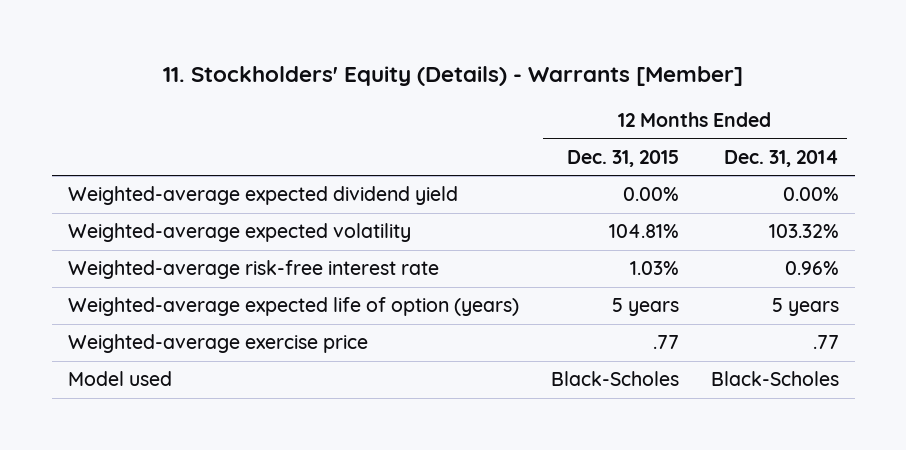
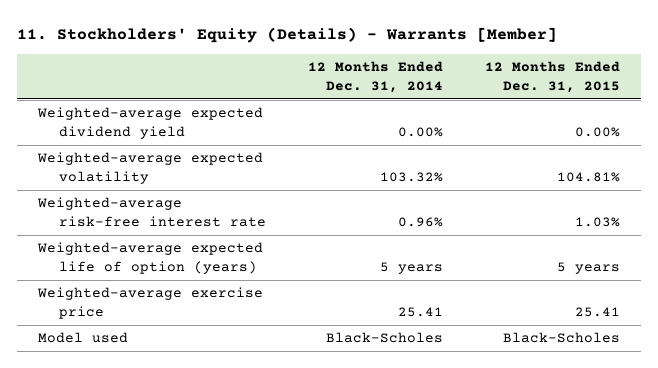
[652,335,679,350] .77 -> [575,306,621,317] 25.41
[812,335,839,350] .77 -> [397,306,443,317] 25.41

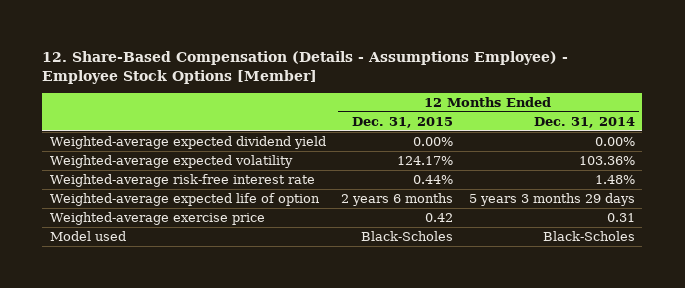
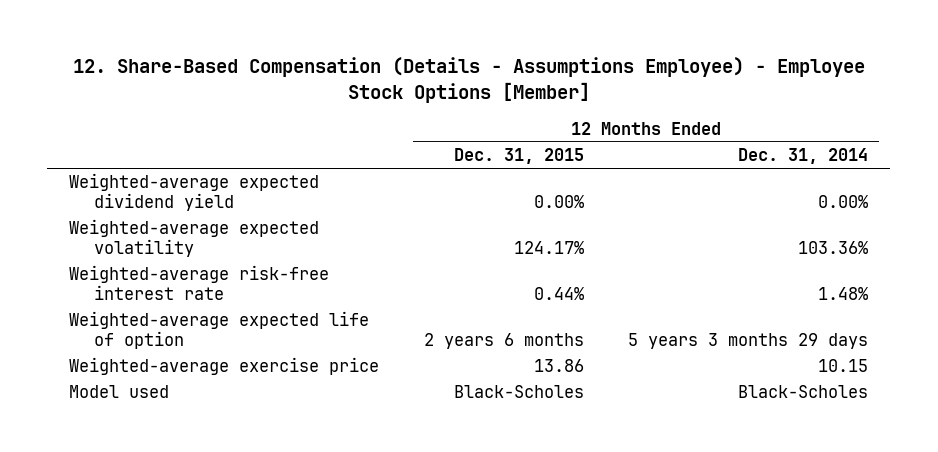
[425,212,454,222] 0.42 -> [533,359,584,373] 13.86
[606,212,635,222] 0.31 -> [818,359,869,373] 10.15

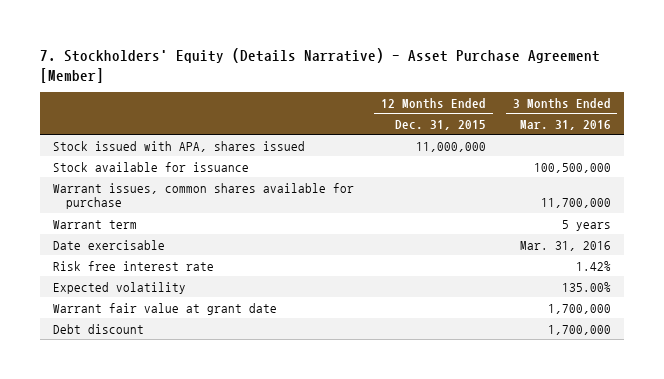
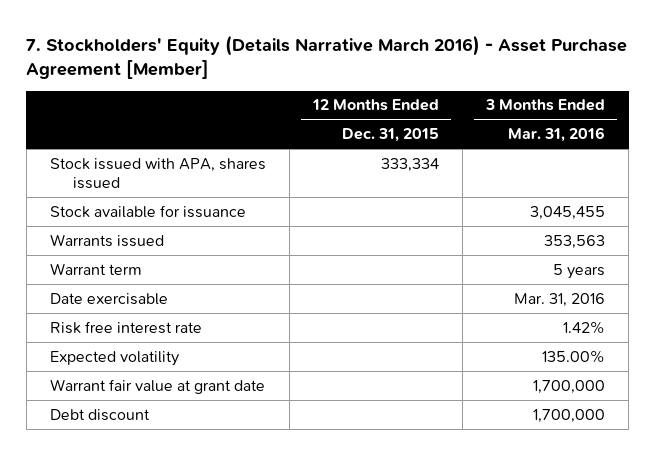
[40,47,601,83] 7. Stockholders' Equity (Details Narrative) - Asset Purchase Agreement [Member] -> [26,34,628,80] 7. Stockholders' Equity (Details Narrative March 2016) - Asset Purchase Agreement [Member]
[53,182,355,210] Warrant issues, common shares available for purchase -> none
[416,141,487,152] 11,000,000 -> [380,157,439,172] 333,334
[533,162,611,173] 100,500,000 -> [530,205,606,220] 3,045,455
none -> [49,233,164,247] Warrants issued

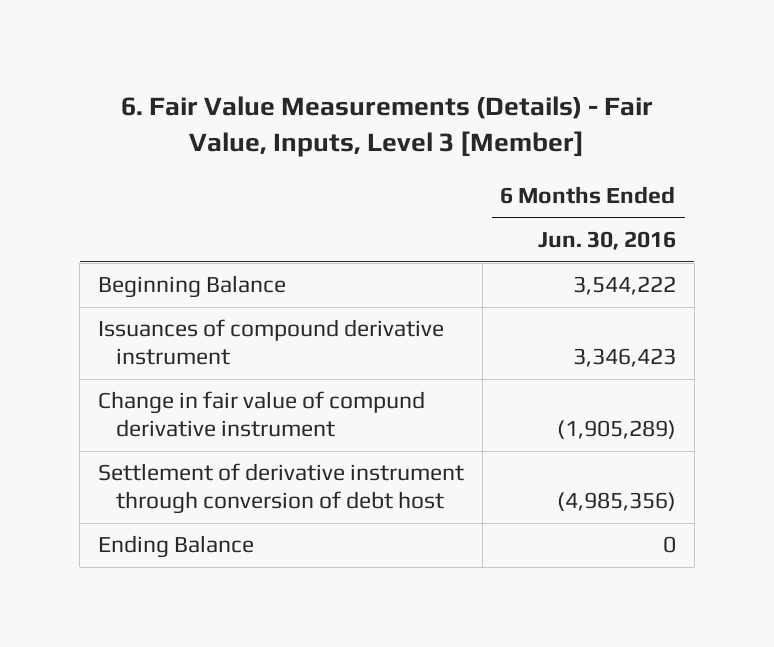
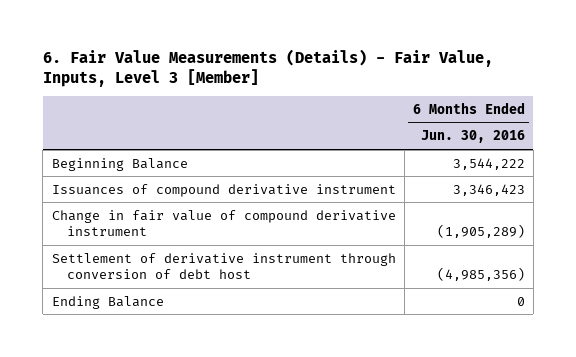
[98,391,426,438] Change in fair value of compund derivative instrument -> [51,209,396,236] Change in fair value of compound derivative instrument

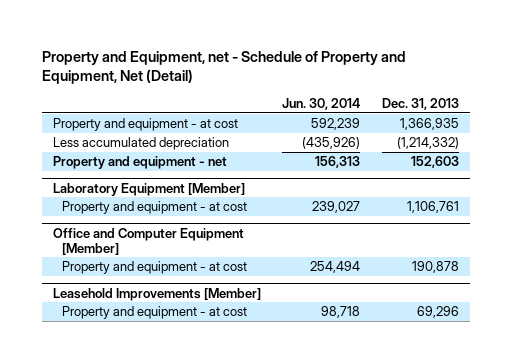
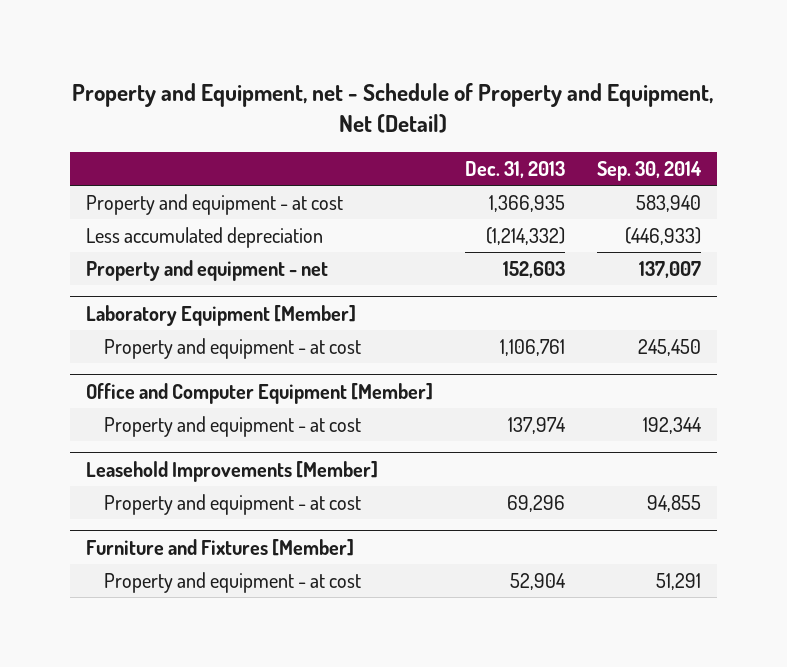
[282,98,361,111] Jun. 30, 2014 -> none
none -> [596,160,702,181] Sep. 30, 2014
[412,260,460,273] 190,878 -> [507,416,566,434] 137,974
none -> [85,538,354,556] Furniture and Fixtures [Member]
none -> [103,571,361,593] Property and equipment - at cost

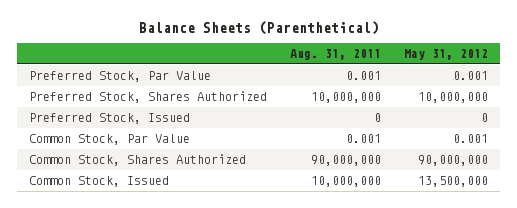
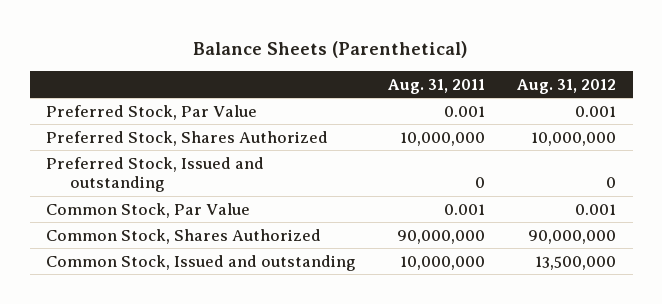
[404,49,489,61] May 31, 2012 -> none
none -> [517,78,617,94] Aug. 31, 2012
[28,113,190,125] Preferred Stock, Issued -> [45,156,264,193] Preferred Stock, Issued and outstanding
[28,176,169,188] Common Stock, Issued -> [45,254,356,271] Common Stock, Issued and outstanding

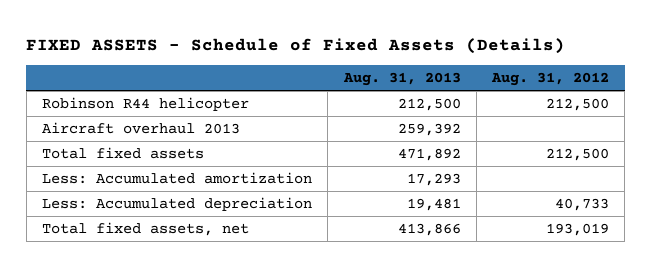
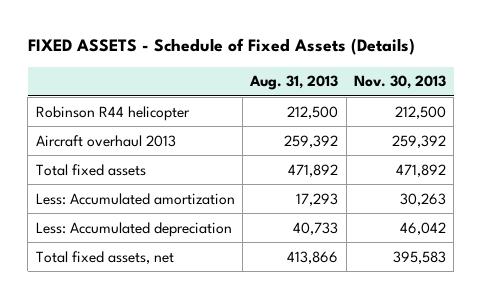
[490,72,609,87] Aug. 31, 2012 -> none
none -> [353,75,446,90] Nov. 30, 2013
[406,197,461,211] 19,481 -> [293,221,339,235] 40,733

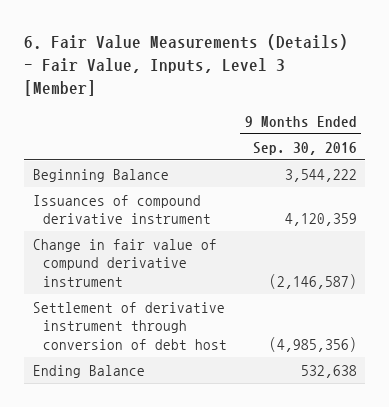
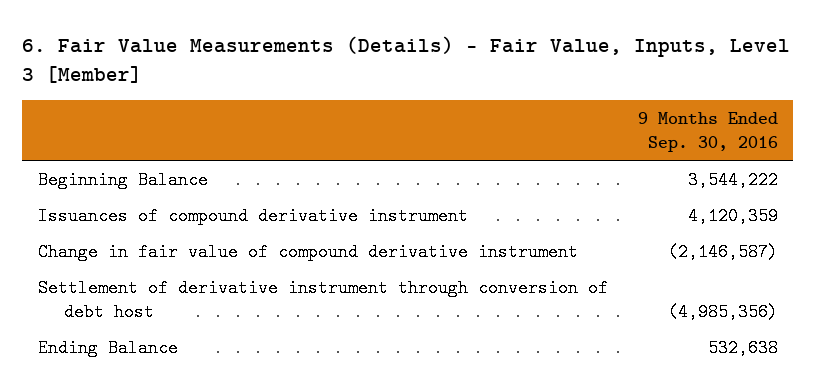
[32,238,217,287] Change in fair value of compund derivative instrument -> [37,242,578,261] Change in fair value of compound derivative instrument

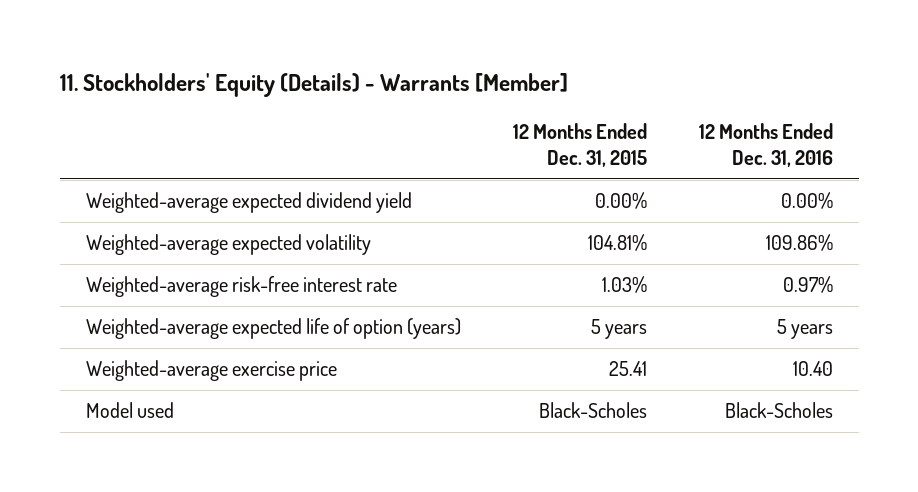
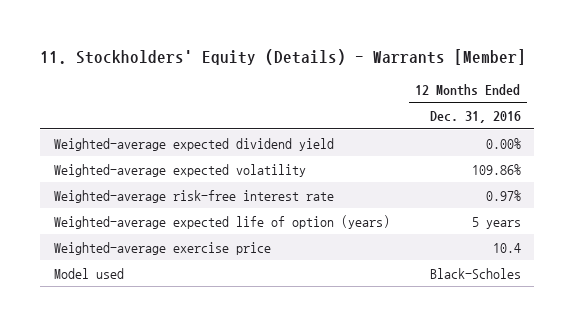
[512,123,647,167] 12 Months Ended Dec. 31, 2015 -> none
[792,361,833,377] 10.40 -> [492,242,521,253] 10.4

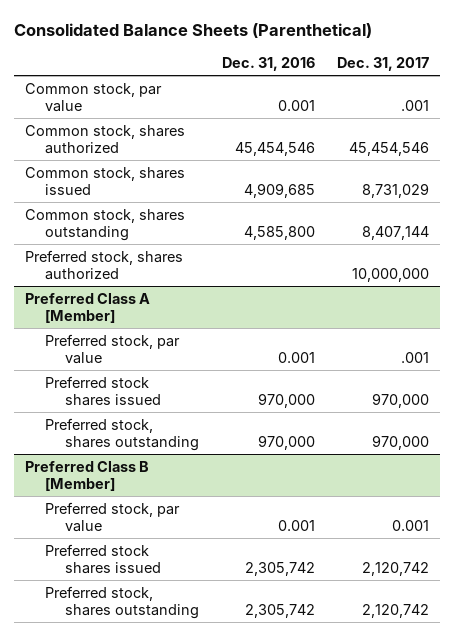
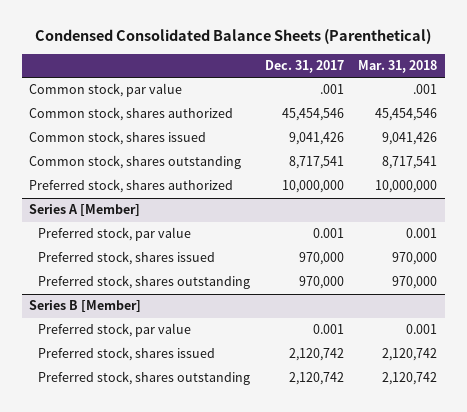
[13,23,372,39] Consolidated Balance Sheets (Parenthetical) -> [35,29,432,45] Condensed Consolidated Balance Sheets (Parenthetical)
[221,57,315,72] Dec. 31, 2016 -> none
none -> [358,60,438,74] Mar. 31, 2018
[361,182,429,198] 8,731,029 -> [288,132,344,146] 9,041,426
[361,225,429,240] 8,407,144 -> [288,156,344,170] 8,717,541
[25,292,151,323] Preferred Class A [Member] -> none
none -> [29,204,141,217] Series A [Member]
[400,351,429,363] .001 -> [312,228,344,239] 0.001
[45,375,162,406] Preferred stock shares issued -> [38,251,216,266] Preferred stock, shares issued
[25,460,150,491] Preferred Class B [Member] -> none
none -> [29,300,142,313] Series B [Member]
[45,543,162,574] Preferred stock shares issued -> [38,347,216,362] Preferred stock, shares issued

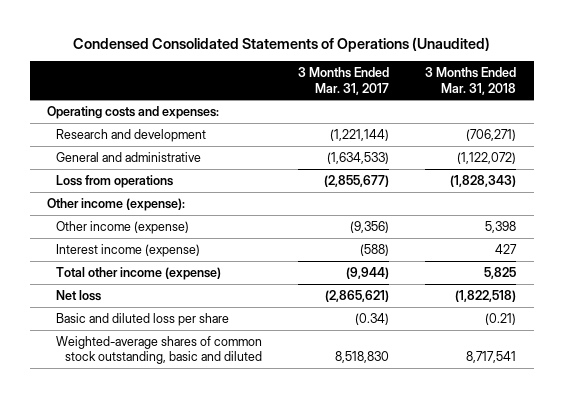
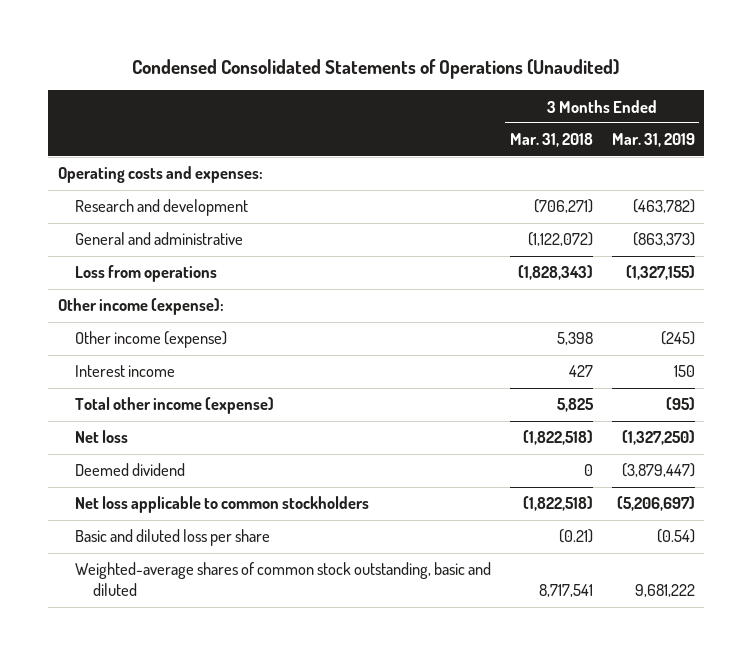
[297,67,389,95] 3 Months Ended Mar. 31, 2017 -> none
none -> [611,133,695,148] Mar. 31, 2019
[56,243,201,257] Interest income (expense) -> [75,365,176,378] Interest income
none -> [75,463,186,477] Deemed dividend
none -> [75,496,370,514] Net loss applicable to common stockholders

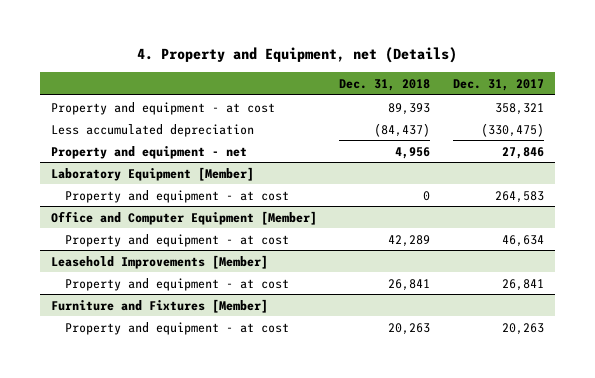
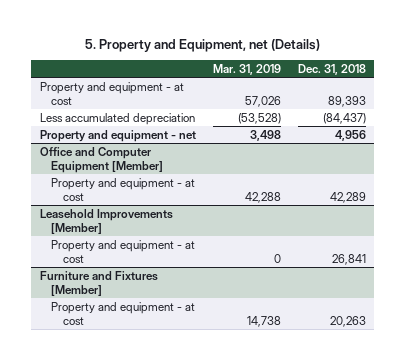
[137,47,458,64] 4. Property and Equipment, net (Details) -> [84,38,320,52] 5. Property and Equipment, net (Details)
[452,78,544,91] Dec. 31, 2017 -> none
none -> [212,63,281,75] Mar. 31, 2019
[50,166,254,181] Laboratory Equipment [Member] -> none
[64,189,289,203] Property and equipment - at cost -> none

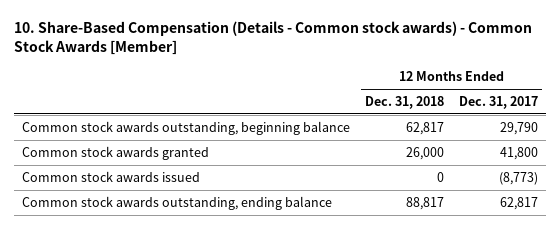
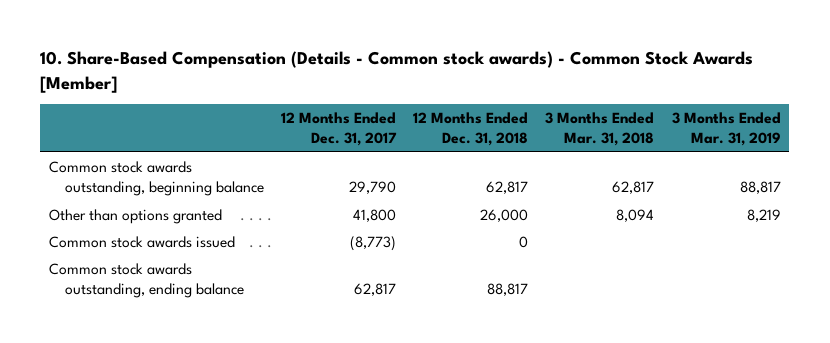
none -> [545,112,655,147] 3 Months Ended Mar. 31, 2018
none -> [671,112,781,147] 3 Months Ended Mar. 31, 2019
[21,145,209,160] Common stock awards granted -> [48,208,222,224] Other than options granted

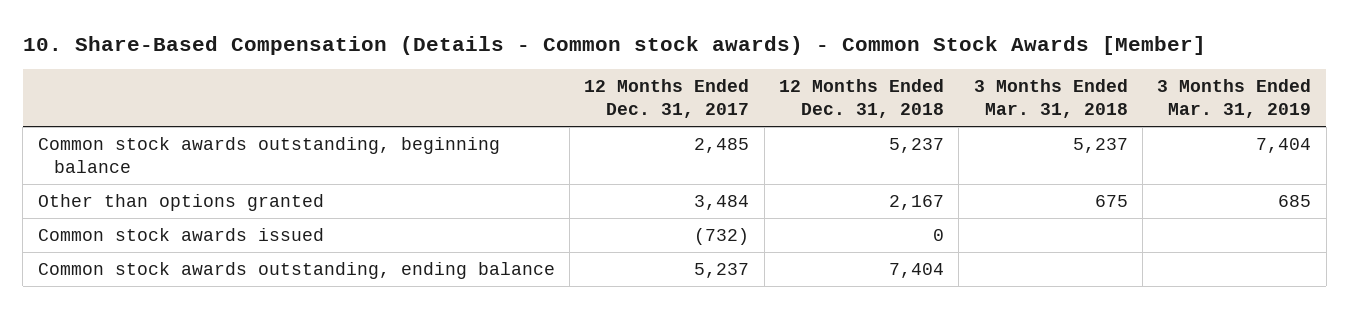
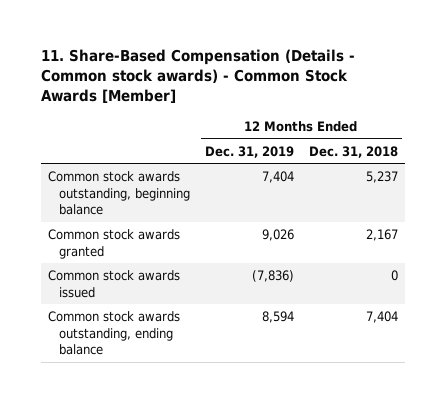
[22,36,1206,56] 10. Share-Based Compensation (Details - Common stock awards) - Common Stock Awards [Member] -> [40,48,355,104] 11. Share-Based Compensation (Details - Common stock awards) - Common Stock Awards [Member]
[584,79,750,119] 12 Months Ended Dec. 31, 2017 -> none
[973,79,1128,119] 3 Months Ended Mar. 31, 2018 -> none
[1157,79,1312,119] 3 Months Ended Mar. 31, 2019 -> none
none -> [205,145,295,158] Dec. 31, 2019
[37,194,324,212] Other than options granted -> [48,229,181,259] Common stock awards granted

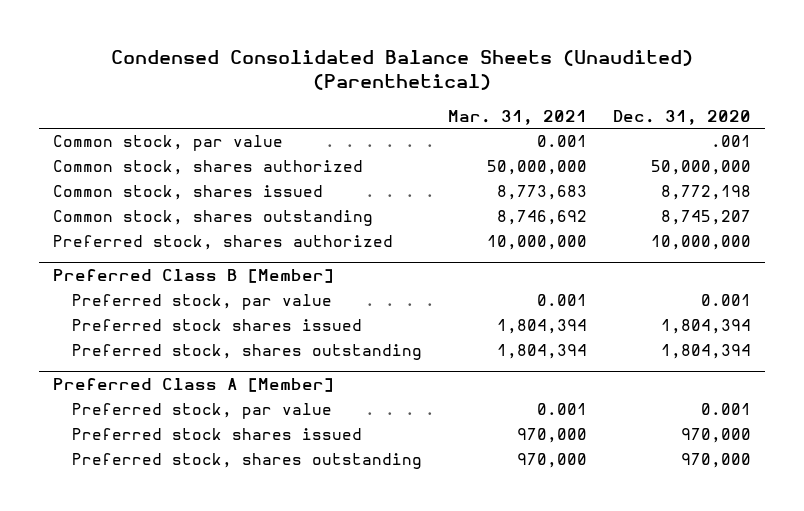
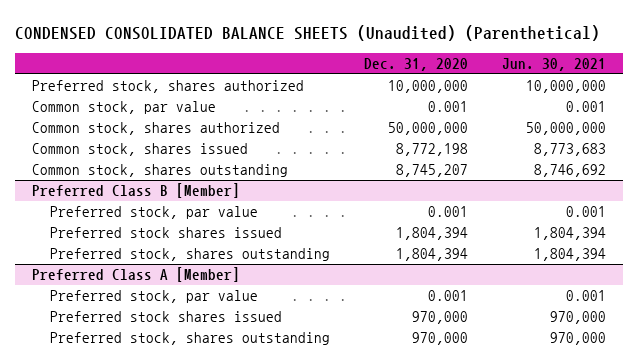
[111,49,694,90] Condensed Consolidated Balance Sheets (Unaudited) (Parenthetical) -> [15,24,601,41] CONDENSED CONSOLIDATED BALANCE SHEETS (Unaudited) (Parenthetical)
[448,109,588,125] Mar. 31, 2021 -> none
none -> [501,57,606,71] Jun. 30, 2021
[52,235,393,251] Preferred stock, shares authorized -> [32,80,305,94] Preferred stock, shares authorized
[711,135,752,148] .001 -> [427,101,468,113] 0.001

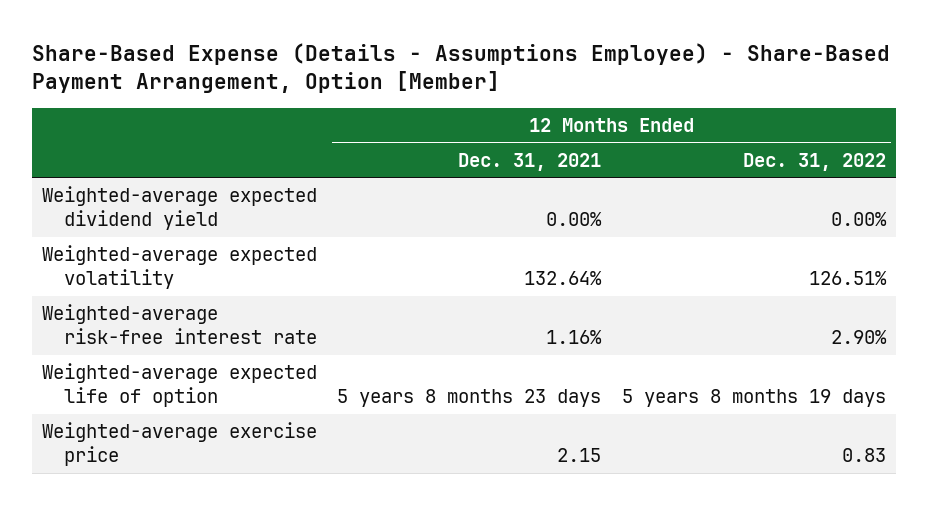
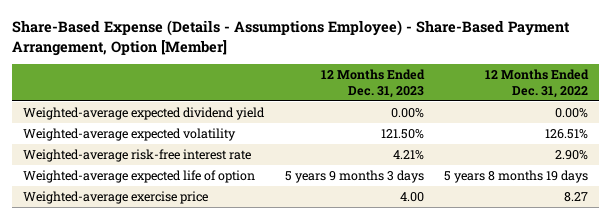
[458,152,602,171] Dec. 31, 2021 -> none
none -> [320,69,425,98] 12 Months Ended Dec. 31, 2023
[841,448,886,463] 0.83 -> [564,192,589,203] 8.27

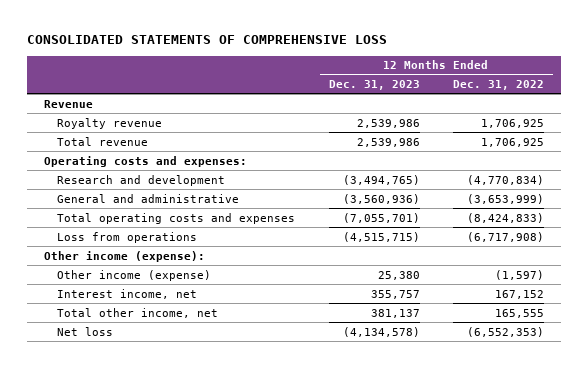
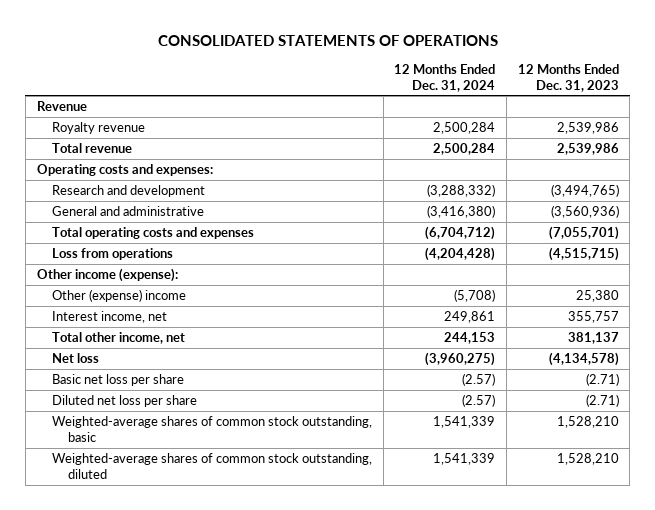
[26,35,387,45] CONSOLIDATED STATEMENTS OF COMPREHENSIVE LOSS -> [157,34,498,46] CONSOLIDATED STATEMENTS OF OPERATIONS
[453,79,545,90] Dec. 31, 2022 -> none
none -> [394,63,496,92] 12 Months Ended Dec. 31, 2024
[56,269,211,281] Other income (expense) -> [52,289,187,303] Other (expense) income
none -> [52,374,185,387] Basic net loss per share
none -> [52,395,198,408] Diluted net loss per share
none -> [52,416,373,443] Weighted-average shares of common stock outstanding, basic
none -> [52,453,373,480] Weighted-average shares of common stock outstanding, diluted

